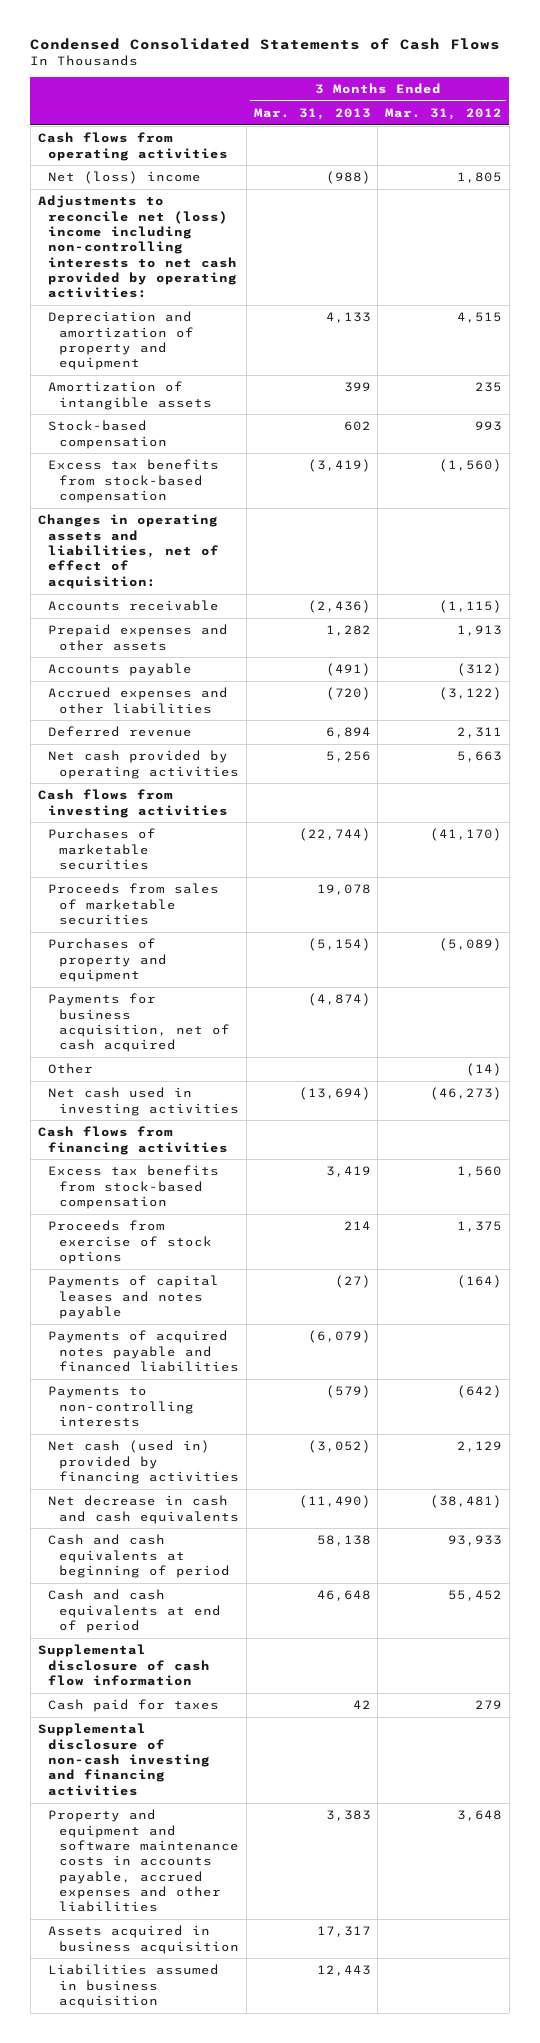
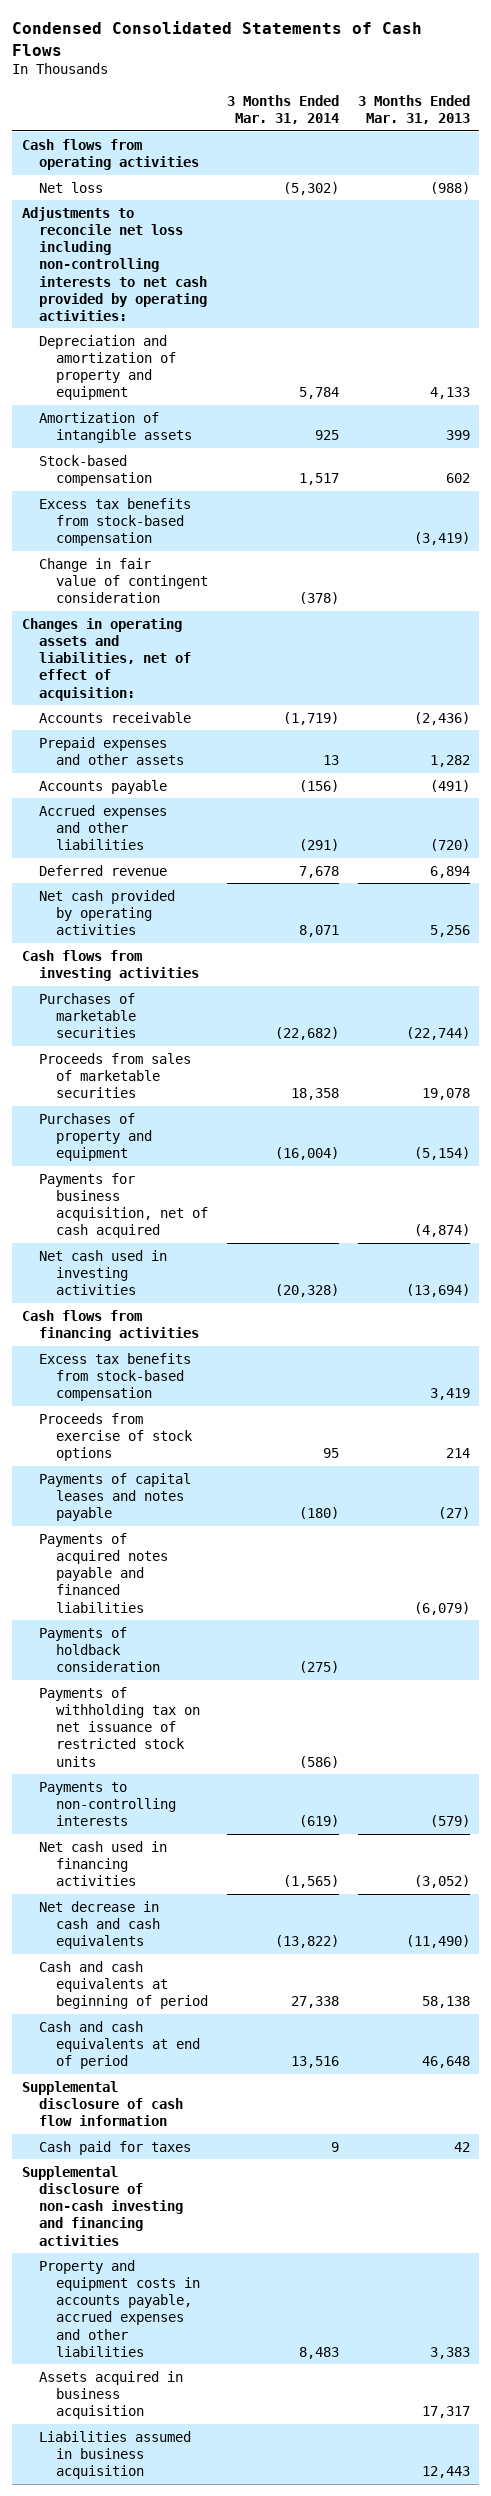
[385,107,503,120] Mar. 31, 2012 -> none
none -> [226,95,339,125] 3 Months Ended Mar. 31, 2014
[48,171,202,185] Net (loss) income -> [38,181,103,193] Net loss
[37,195,238,299] Adjustments to reconcile net (loss) income including non-controlling interests to net cash provided by operating activities: -> [21,206,207,321] Adjustments to reconcile net loss including non-controlling interests to net cash provided by operating activities:
none -> [38,557,209,604] Change in fair value of contingent consideration
[48,1063,94,1075] Other -> none
none -> [38,1626,161,1673] Payments of holdback consideration
none -> [38,1686,201,1767] Payments of withholding tax on net issuance of restricted stock units
[48,1440,240,1484] Net cash (used in) provided by financing activities -> [38,1840,167,1887] Net cash used in financing activities
[48,1809,240,1913] Property and equipment and software maintenance costs in accounts payable, accrued expenses and other liabilities -> [38,2259,201,2357] Property and equipment costs in accounts payable, accrued expenses and other liabilities

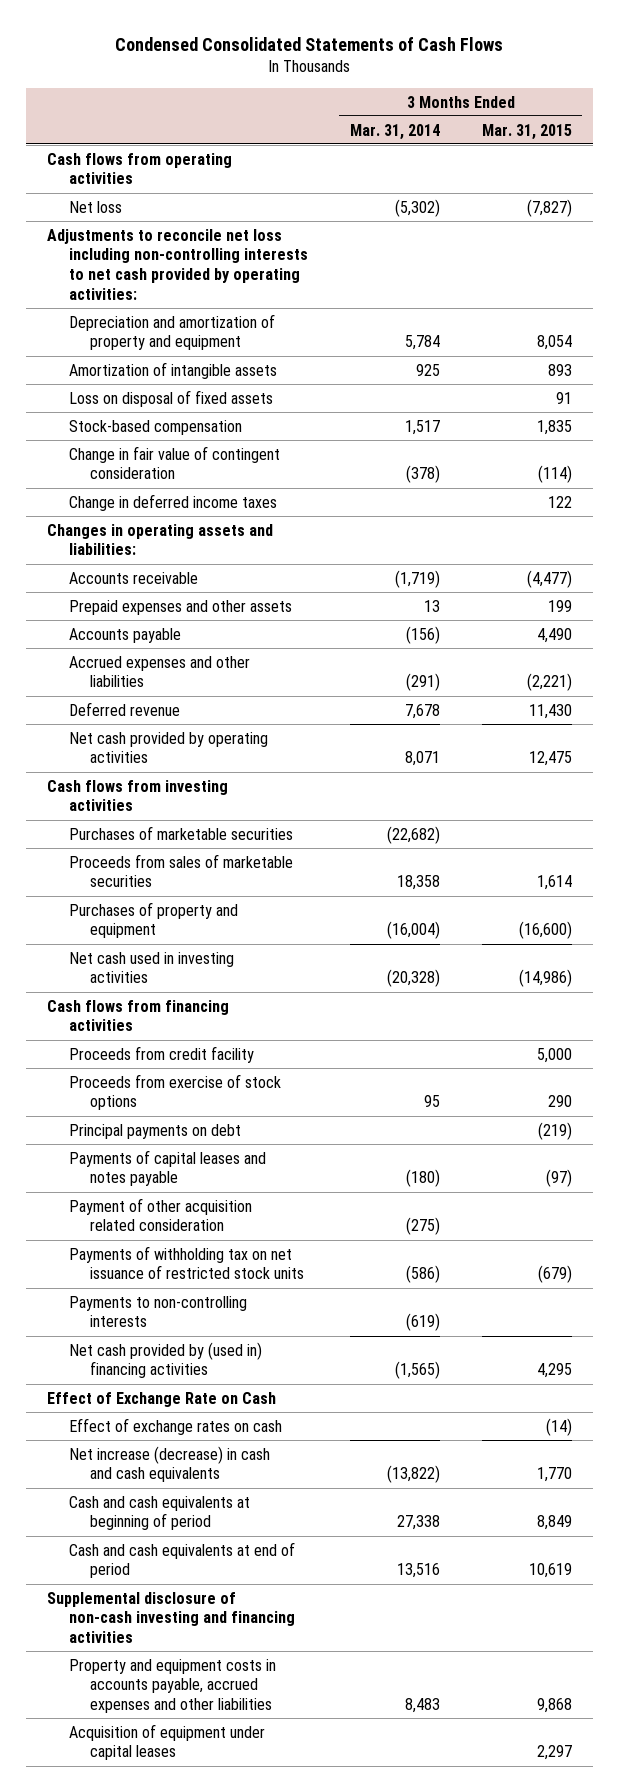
[357,95,470,125] 3 Months Ended Mar. 31, 2013 -> none
none -> [481,123,572,140] Mar. 31, 2015
none -> [68,389,273,407] Loss on disposal of fixed assets
[38,497,191,547] Excess tax benefits from stock-based compensation -> none
none -> [68,493,277,511] Change in deferred income taxes
[21,617,191,701] Changes in operating assets and liabilities, net of effect of acquisition: -> [47,523,274,556] Changes in operating assets and liabilities:
[38,1172,209,1239] Payments for business acquisition, net of cash acquired -> none
[38,1352,191,1402] Excess tax benefits from stock-based compensation -> none
none -> [68,1045,254,1063] Proceeds from credit facility
none -> [68,1123,241,1139] Principal payments on debt
[38,1532,169,1613] Payments of acquired notes payable and financed liabilities -> none
[38,1626,161,1673] Payments of holdback consideration -> [68,1197,252,1232] Payment of other acquisition related consideration
[38,1840,167,1887] Net cash used in financing activities -> [68,1341,262,1379] Net cash provided by (used in) financing activities
none -> [47,1391,277,1407] Effect of Exchange Rate on Cash
none -> [68,1417,282,1435] Effect of exchange rates on cash
[38,1900,161,1950] Net decrease in cash and cash equivalents -> [68,1445,270,1483] Net increase (decrease) in cash and cash equivalents
[21,2080,183,2127] Supplemental disclosure of cash flow information -> none
[38,2140,191,2155] Cash paid for taxes -> none
[38,2370,183,2420] Assets acquired in business acquisition -> none
[38,2430,191,2480] Liabilities assumed in business acquisition -> none
none -> [68,1723,265,1761] Acquisition of equipment under capital leases

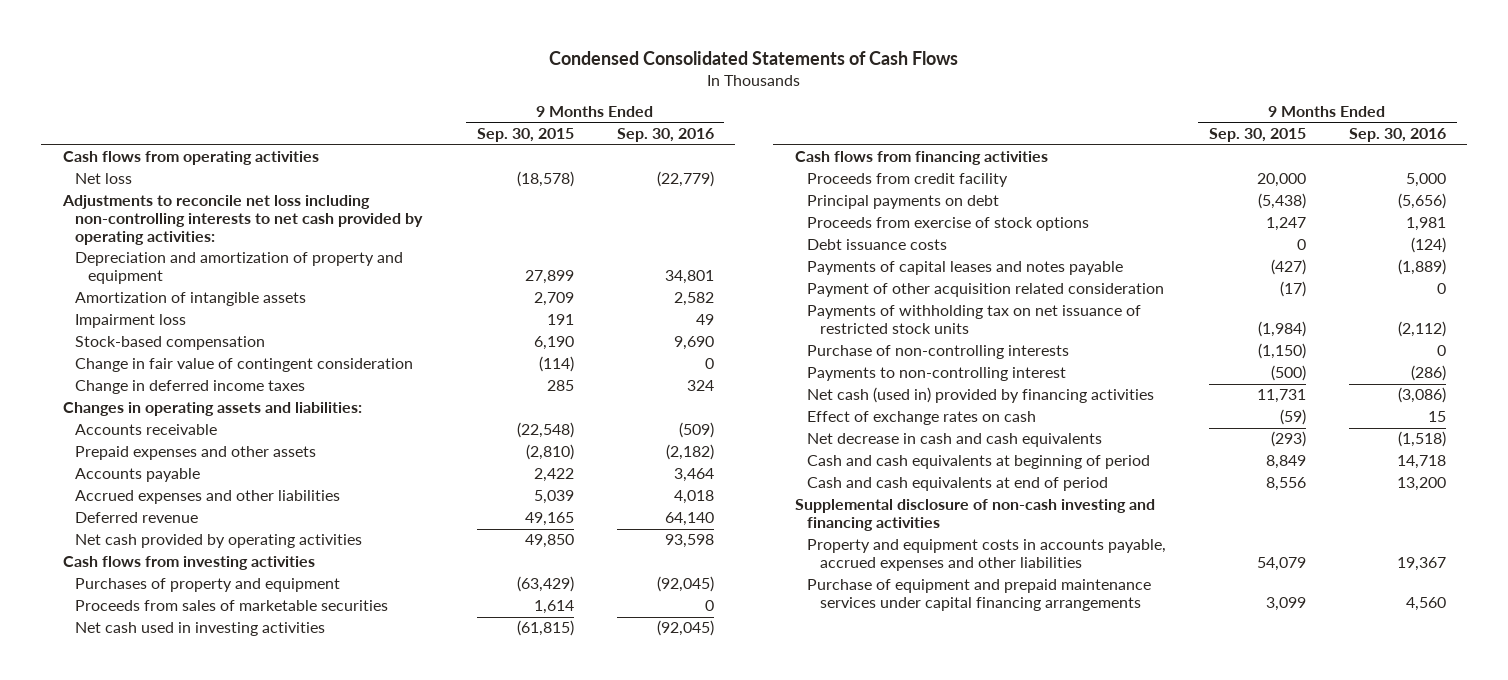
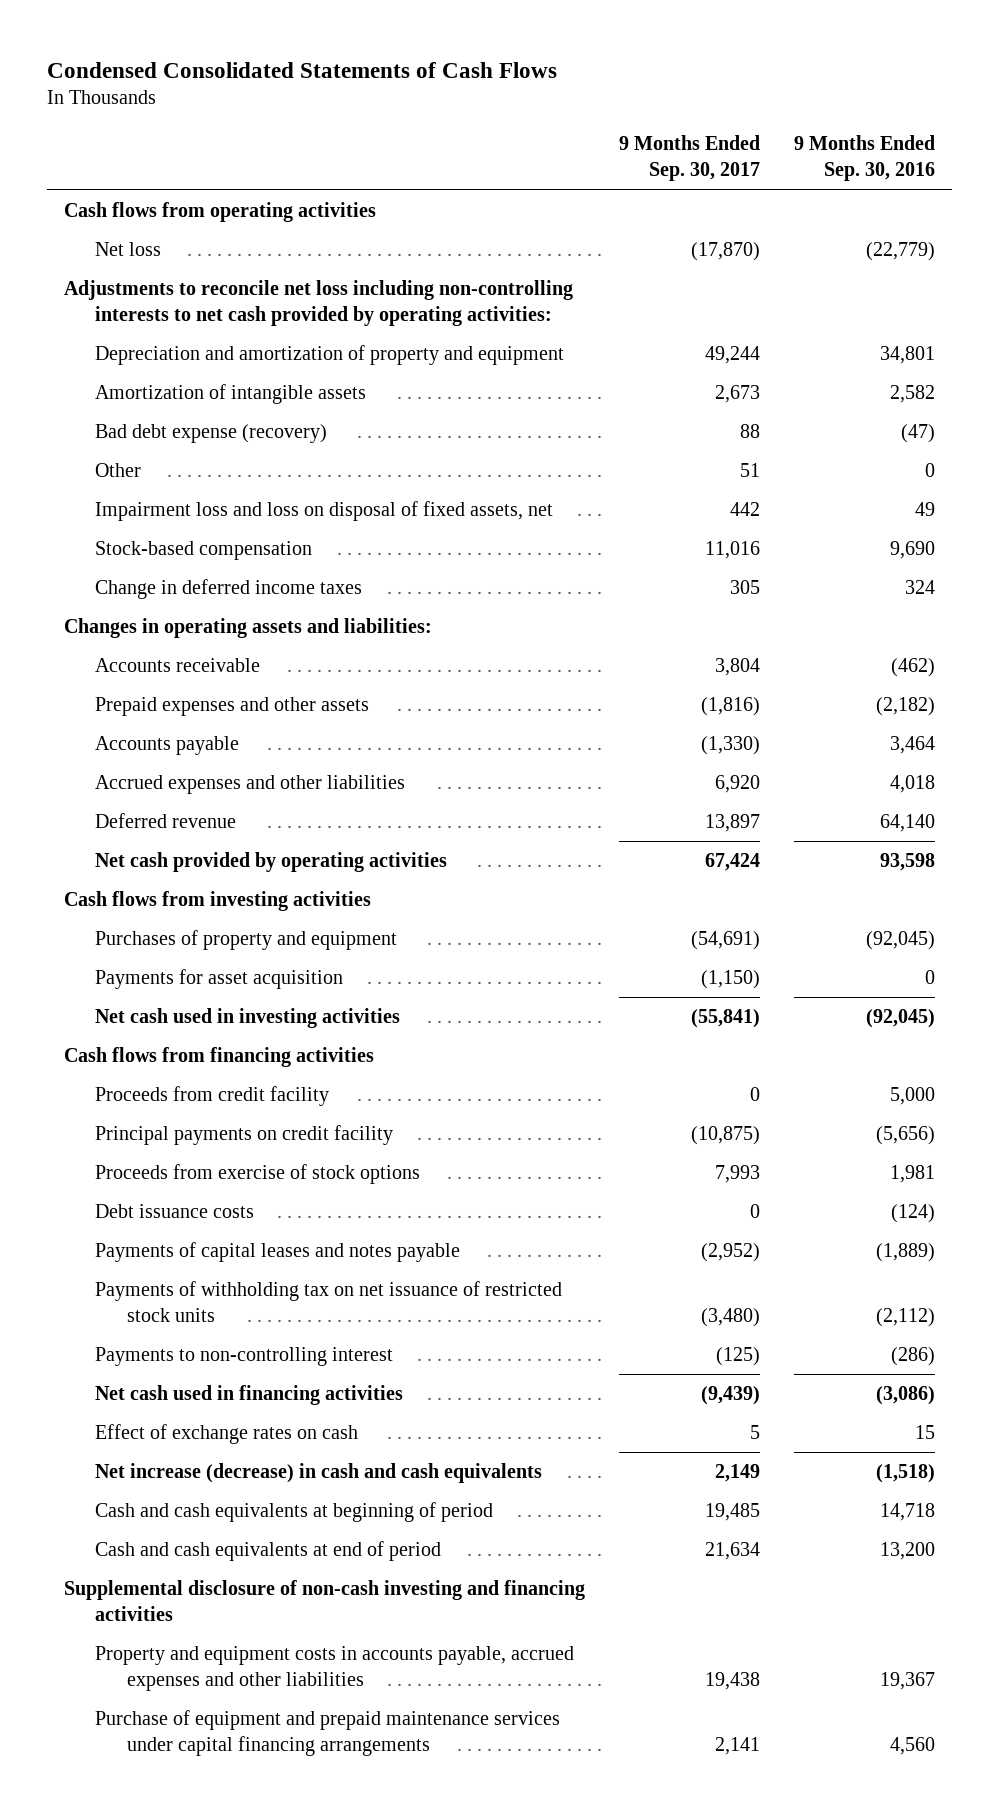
[476,128,574,143] Sep. 30, 2015 -> none
none -> [618,135,760,182] 9 Months Ended Sep. 30, 2017
[75,314,187,329] Impairment loss -> none
none -> [95,424,328,444] Bad debt expense (recovery)
none -> [95,463,142,478] Other
none -> [95,501,554,522] Impairment loss and loss on disposal of fixed assets, net
[75,358,414,373] Change in fair value of contingent consideration -> none
[678,422,714,439] (509) -> [890,658,935,678] (462)
[75,600,389,612] Proceeds from sales of marketable securities -> none
none -> [95,969,344,990] Payments for asset acquisition
[807,195,1000,210] Principal payments on debt -> [95,1125,394,1146] Principal payments on credit facility
[807,283,1165,298] Payment of other acquisition related consideration -> none
[807,345,1070,360] Purchase of non-controlling interests -> none
[807,387,1155,404] Net cash (used in) provided by financing activities -> [95,1385,404,1406] Net cash used in financing activities
[807,433,1103,448] Net decrease in cash and cash equivalents -> [95,1463,543,1484] Net increase (decrease) in cash and cash equivalents

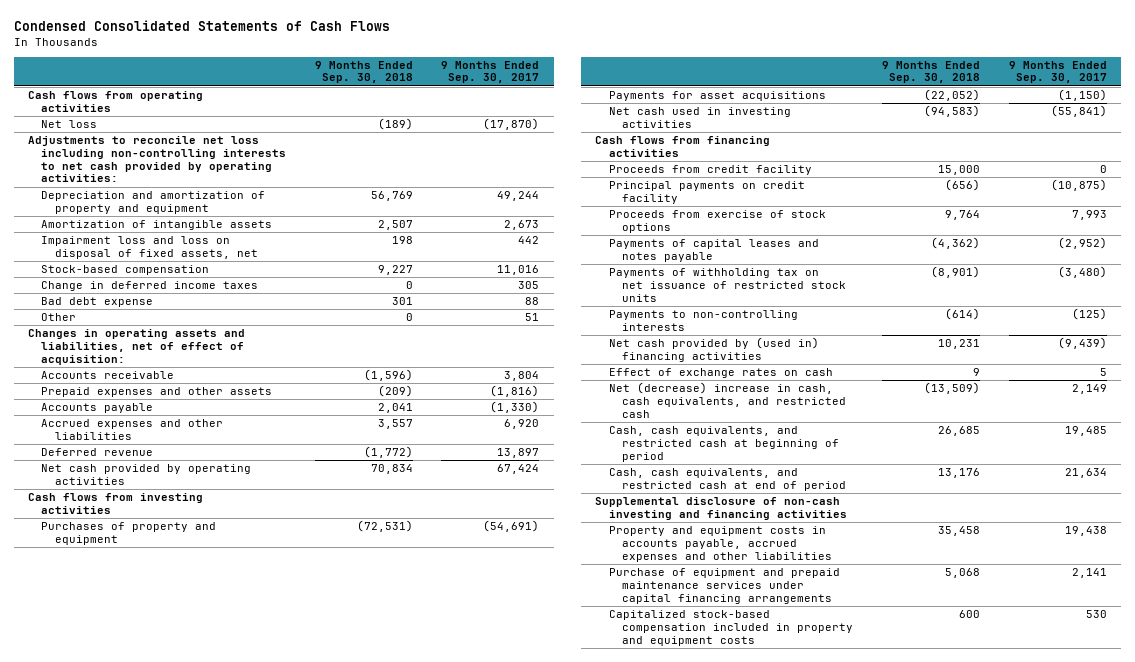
[793,135,935,182] 9 Months Ended Sep. 30, 2016 -> none
none -> [314,60,413,84] 9 Months Ended Sep. 30, 2018
[95,424,328,444] Bad debt expense (recovery) -> none
none -> [41,297,154,308] Bad debt expense
[95,463,142,478] Other -> [41,313,77,322] Other
[63,618,432,639] Changes in operating assets and liabilities: -> [27,329,245,365] Changes in operating assets and liabilities, net of effect of acquisition:
[95,969,344,990] Payments for asset acquisition -> [608,91,826,102] Payments for asset acquisitions
[95,1204,255,1219] Debt issuance costs -> none
[95,1347,394,1367] Payments to non-controlling interest -> [608,310,798,331] Payments to non-controlling interests
[95,1385,404,1406] Net cash used in financing activities -> [608,337,819,362] Net cash provided by (used in) financing activities
[95,1463,543,1484] Net increase (decrease) in cash and cash equivalents -> [608,382,847,418] Net (decrease) increase in cash, cash equivalents, and restricted cash
[95,1502,494,1523] Cash and cash equivalents at beginning of period -> [608,426,840,462] Cash, cash equivalents, and restricted cash at beginning of period
[95,1541,442,1562] Cash and cash equivalents at end of period -> [608,468,847,491] Cash, cash equivalents, and restricted cash at end of period
none -> [608,610,854,646] Capitalized stock-based compensation included in property and equipment costs

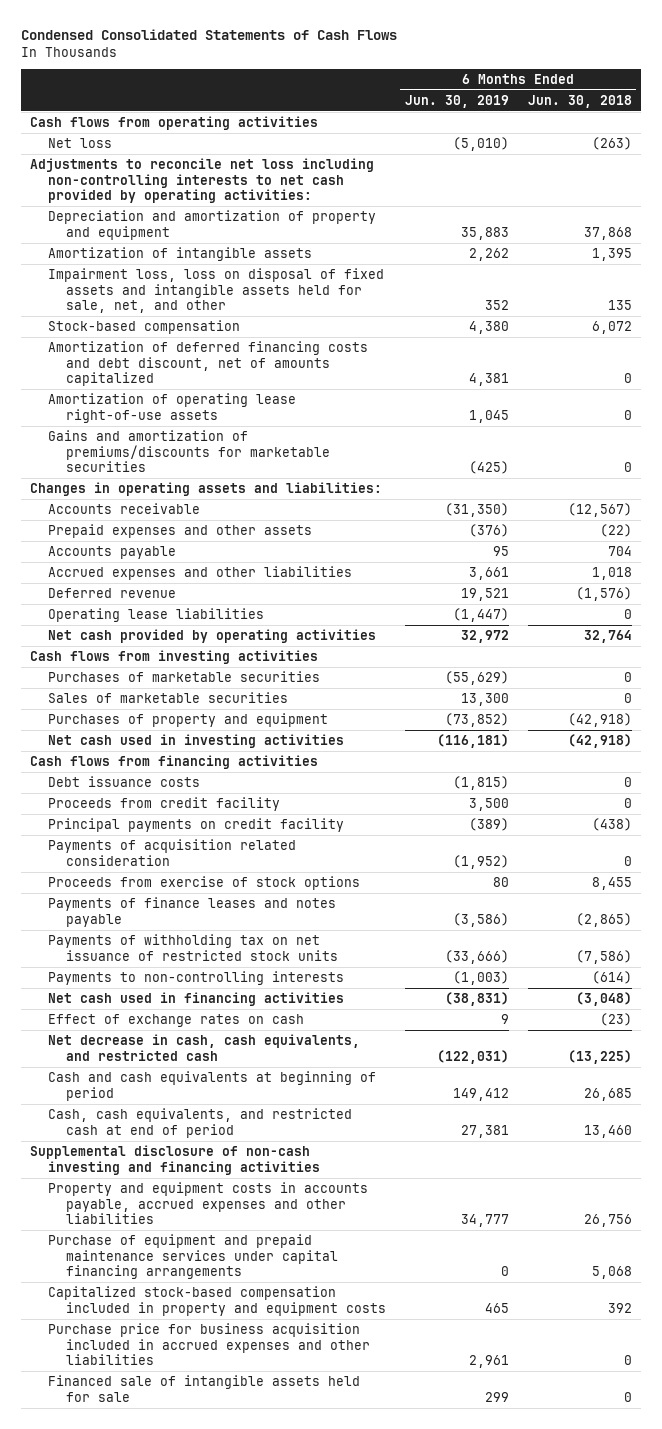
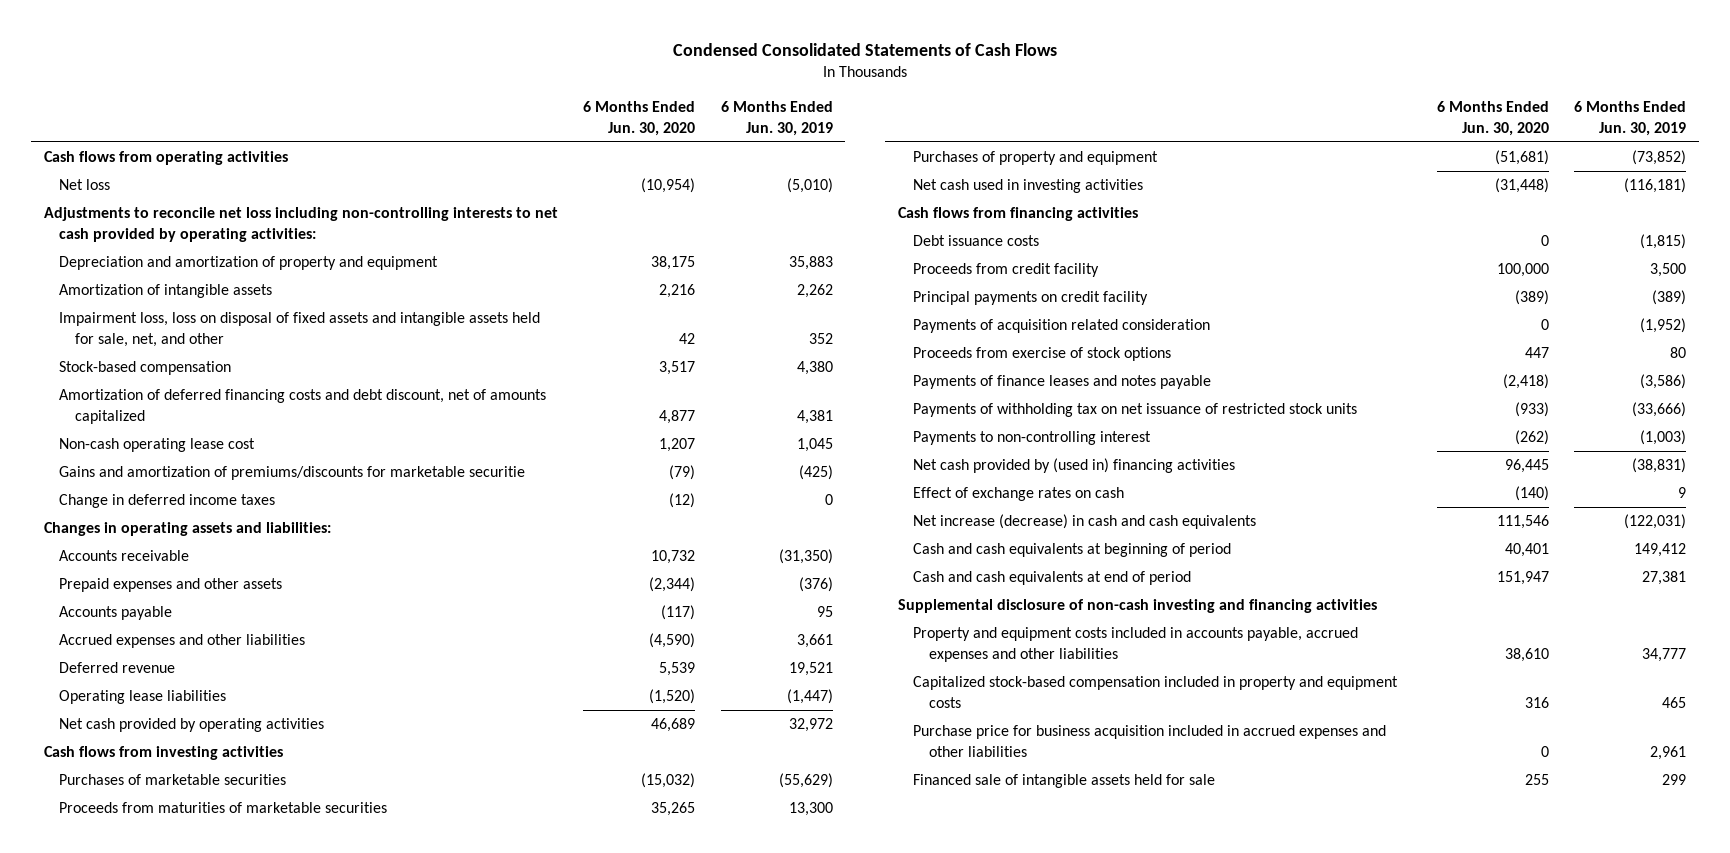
[527,94,632,108] Jun. 30, 2018 -> none
none -> [583,101,696,136] 6 Months Ended Jun. 30, 2020
[47,393,296,423] Amortization of operating lease right-of-use assets -> [59,438,256,453] Non-cash operating lease cost
[47,430,330,473] Gains and amortization of premiums/discounts for marketable securities -> [59,466,526,481] Gains and amortization of premiums/discounts for marketable securitie
none -> [59,494,276,509] Change in deferred income taxes
[47,692,288,704] Sales of marketable securities -> [59,802,388,814] Proceeds from maturities of marketable securities
[47,971,344,986] Payments to non-controlling interests -> [913,431,1152,446] Payments to non-controlling interest
[47,992,344,1007] Net cash used in financing activities -> [913,458,1236,474] Net cash provided by (used in) financing activities
[47,1034,360,1061] Net decrease in cash, cash equivalents, and restricted cash -> [913,514,1257,530] Net increase (decrease) in cash and cash equivalents
[47,1108,352,1138] Cash, cash equivalents, and restricted cash at end of period -> [913,571,1192,586] Cash and cash equivalents at end of period
[47,1234,338,1280] Purchase of equipment and prepaid maintenance services under capital financing arrangements -> none
[47,1182,368,1225] Property and equipment costs in accounts payable, accrued expenses and other liabilities -> [913,627,1359,662] Property and equipment costs included in accounts payable, accrued expenses and other liabilities

